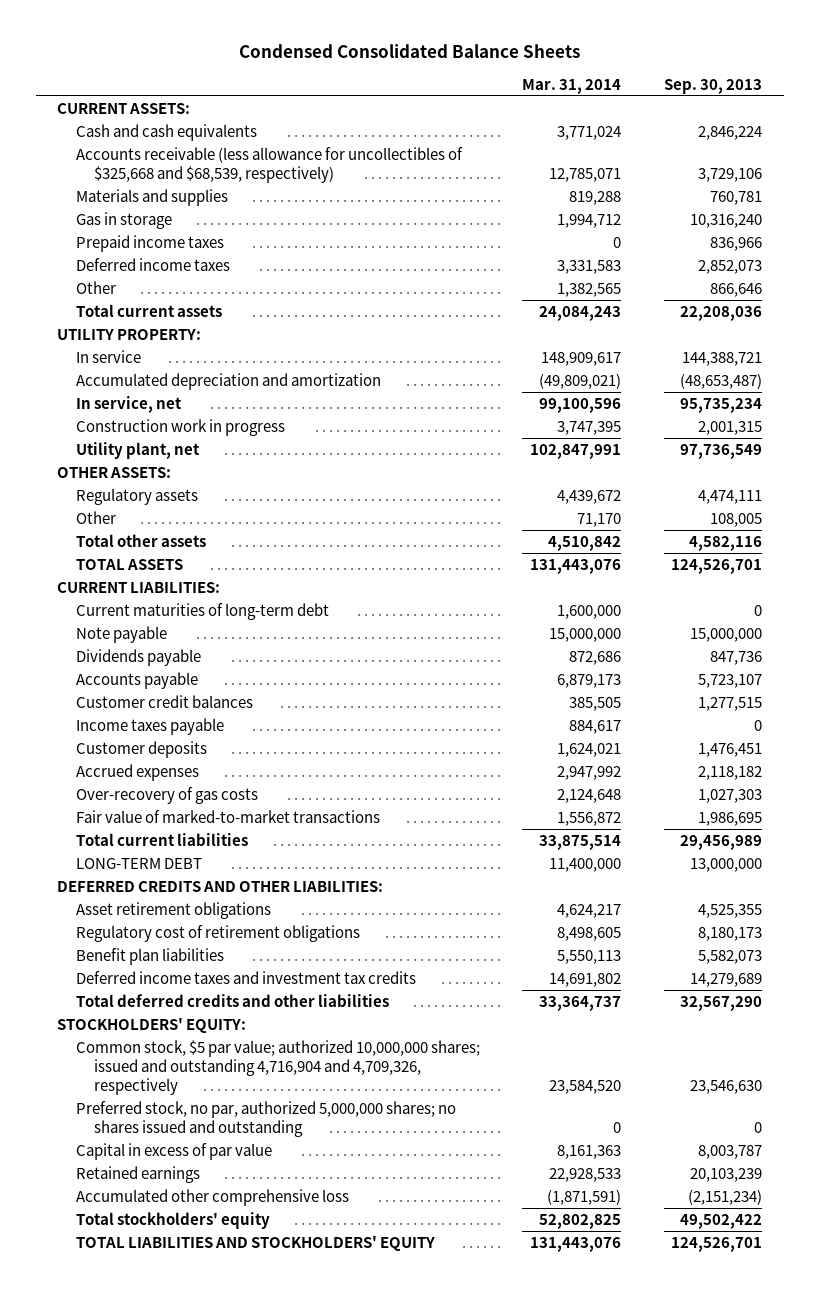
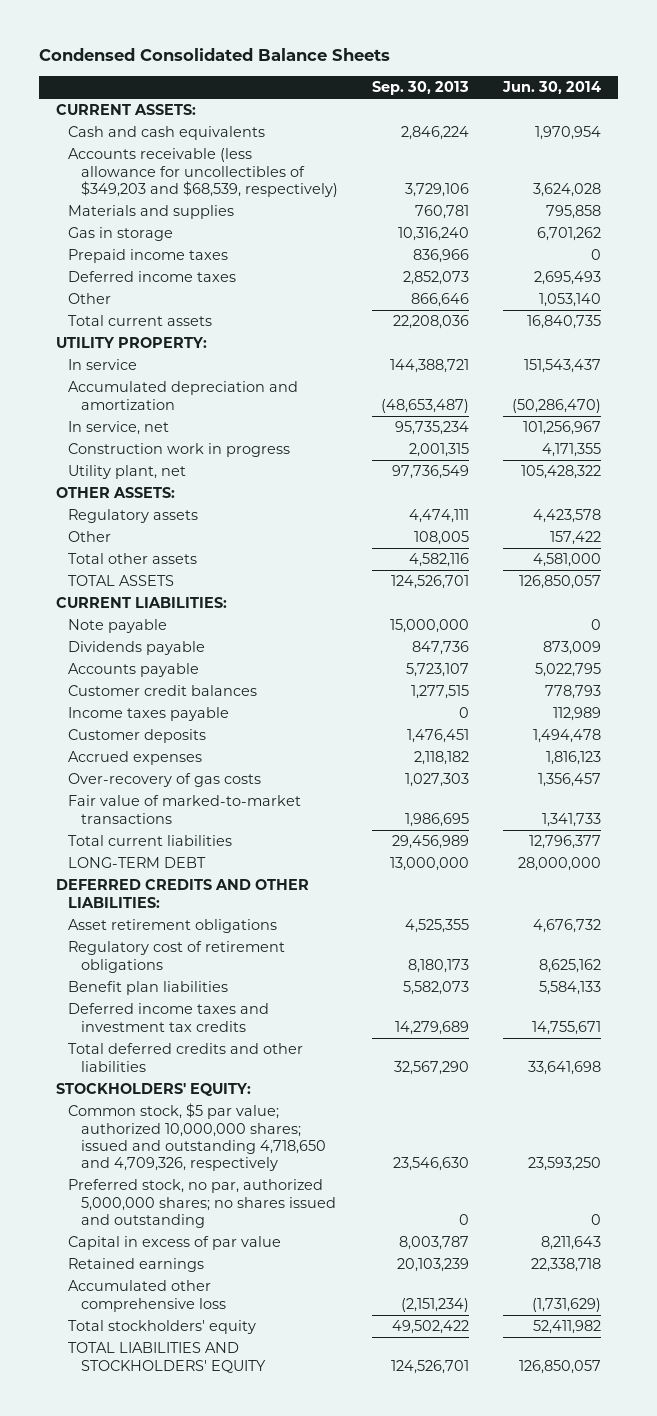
[522,79,622,95] Mar. 31, 2014 -> none
none -> [502,81,602,95] Jun. 30, 2014
[75,146,463,183] Accounts receivable (less allowance for uncollectibles of $325,668 and $68,539, respectively) -> [68,148,338,197] Accounts receivable (less allowance for uncollectibles of $349,203 and $68,539, respectively)
[75,602,329,620] Current maturities of long-term debt -> none
[75,1039,480,1095] Common stock, $5 par value; authorized 10,000,000 shares; issued and outstanding 4,716,904 and 4,709,326, respectively -> [68,1103,326,1172] Common stock, $5 par value; authorized 10,000,000 shares; issued and outstanding 4,718,650 and 4,709,326, respectively

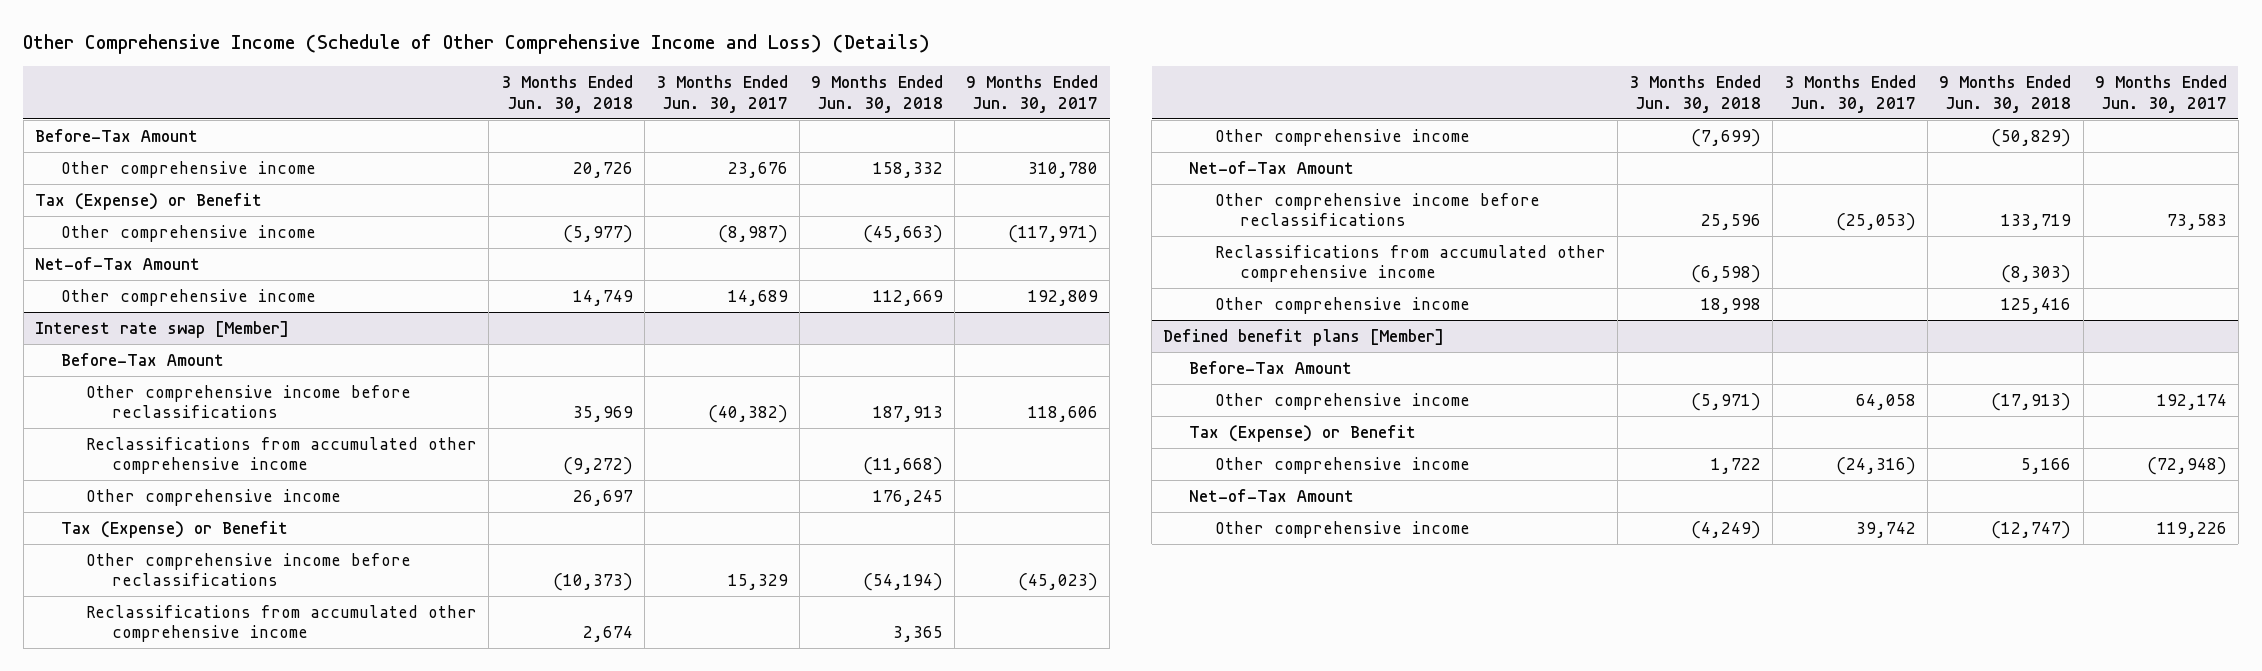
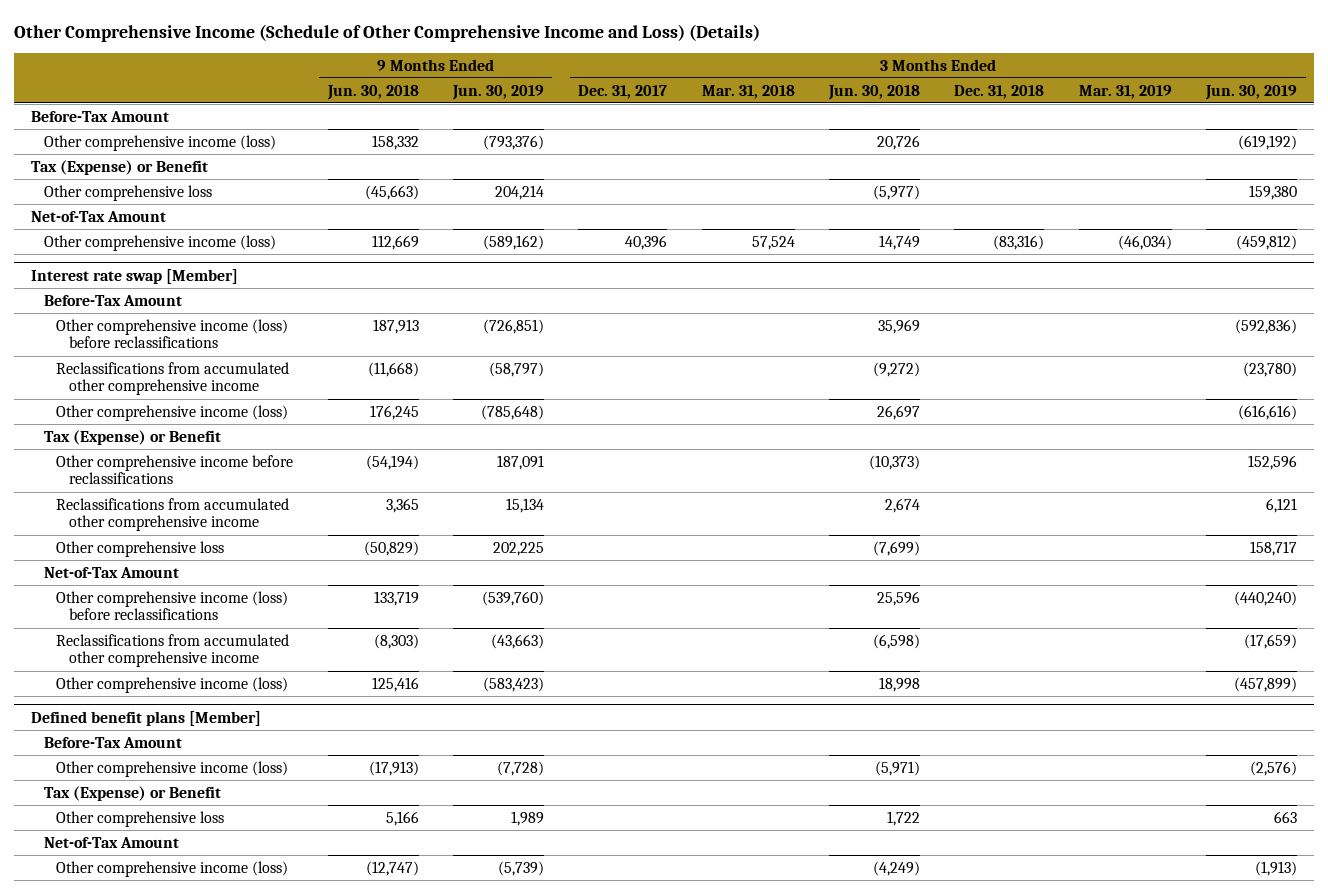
[655,74,788,113] 3 Months Ended Jun. 30, 2017 -> none
[966,74,1099,113] 9 Months Ended Jun. 30, 2017 -> none
none -> [451,84,544,100] Jun. 30, 2019
none -> [578,84,668,99] Dec. 31, 2017
none -> [701,84,795,99] Mar. 31, 2018
none -> [954,84,1045,99] Dec. 31, 2018
none -> [1078,84,1172,99] Mar. 31, 2019
none -> [1204,84,1297,100] Jun. 30, 2019
[60,160,316,178] Other comprehensive income -> [43,134,276,151] Other comprehensive income (loss)
[60,224,316,242] Other comprehensive income -> [43,184,212,201] Other comprehensive loss
[60,288,316,306] Other comprehensive income -> [43,234,276,251] Other comprehensive income (loss)
[86,384,412,419] Other comprehensive income before reclassifications -> [56,318,289,349] Other comprehensive income (loss) before reclassifications
[86,488,342,506] Other comprehensive income -> [56,404,289,421] Other comprehensive income (loss)
[1214,128,1470,146] Other comprehensive income -> [56,540,225,557] Other comprehensive loss
[1214,192,1540,227] Other comprehensive income before reclassifications -> [56,590,289,621] Other comprehensive income (loss) before reclassifications
[1214,296,1470,314] Other comprehensive income -> [56,676,289,693] Other comprehensive income (loss)
[1214,392,1470,410] Other comprehensive income -> [56,760,289,777] Other comprehensive income (loss)
[1214,456,1470,474] Other comprehensive income -> [56,810,225,827] Other comprehensive loss
[1214,520,1470,538] Other comprehensive income -> [56,860,289,877] Other comprehensive income (loss)

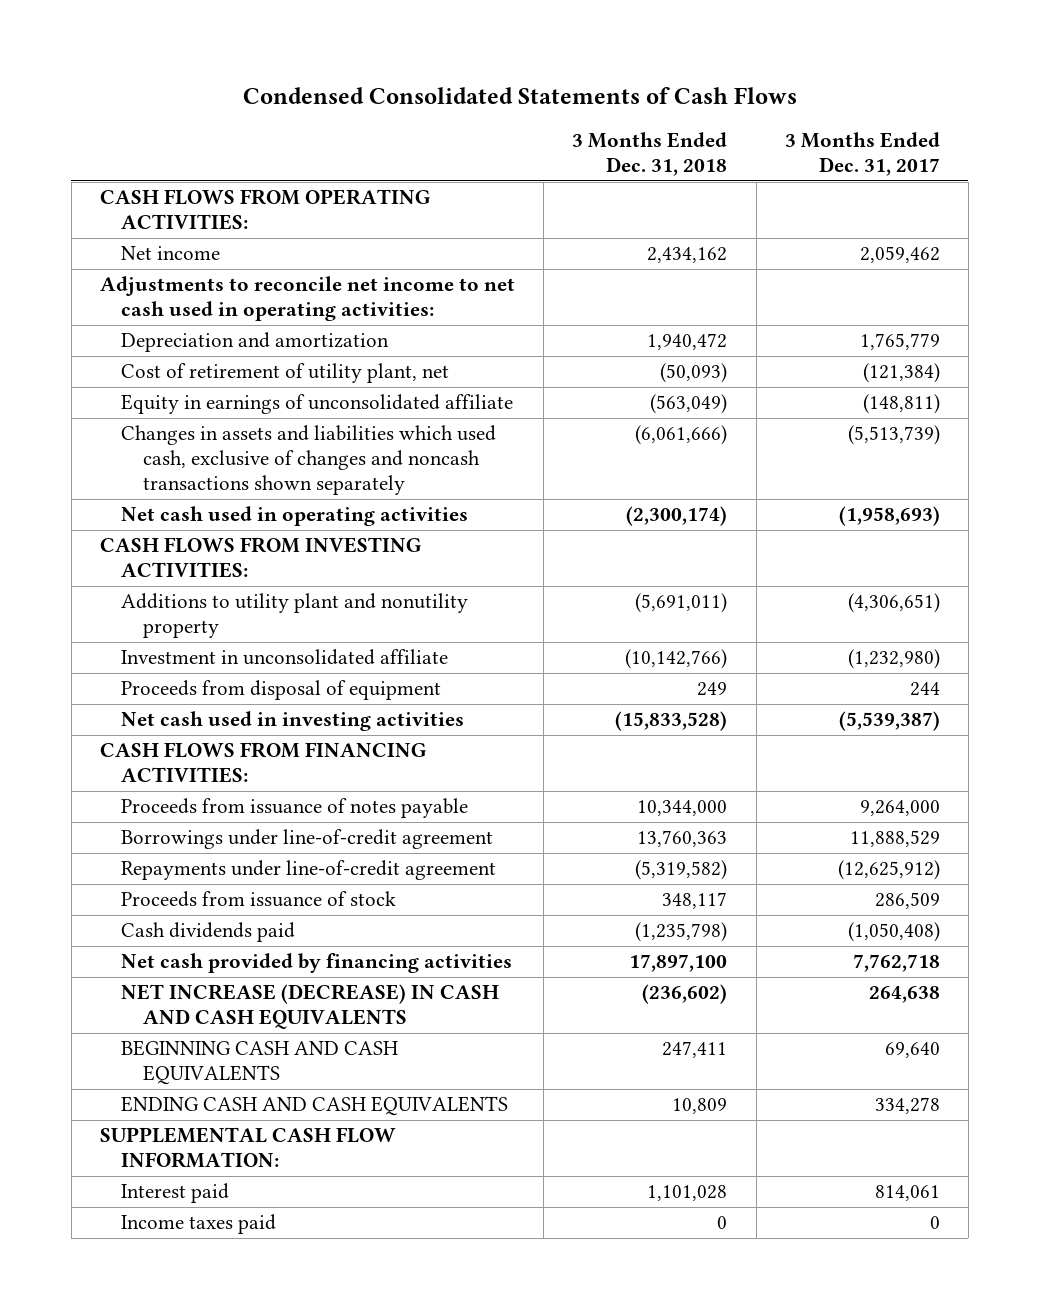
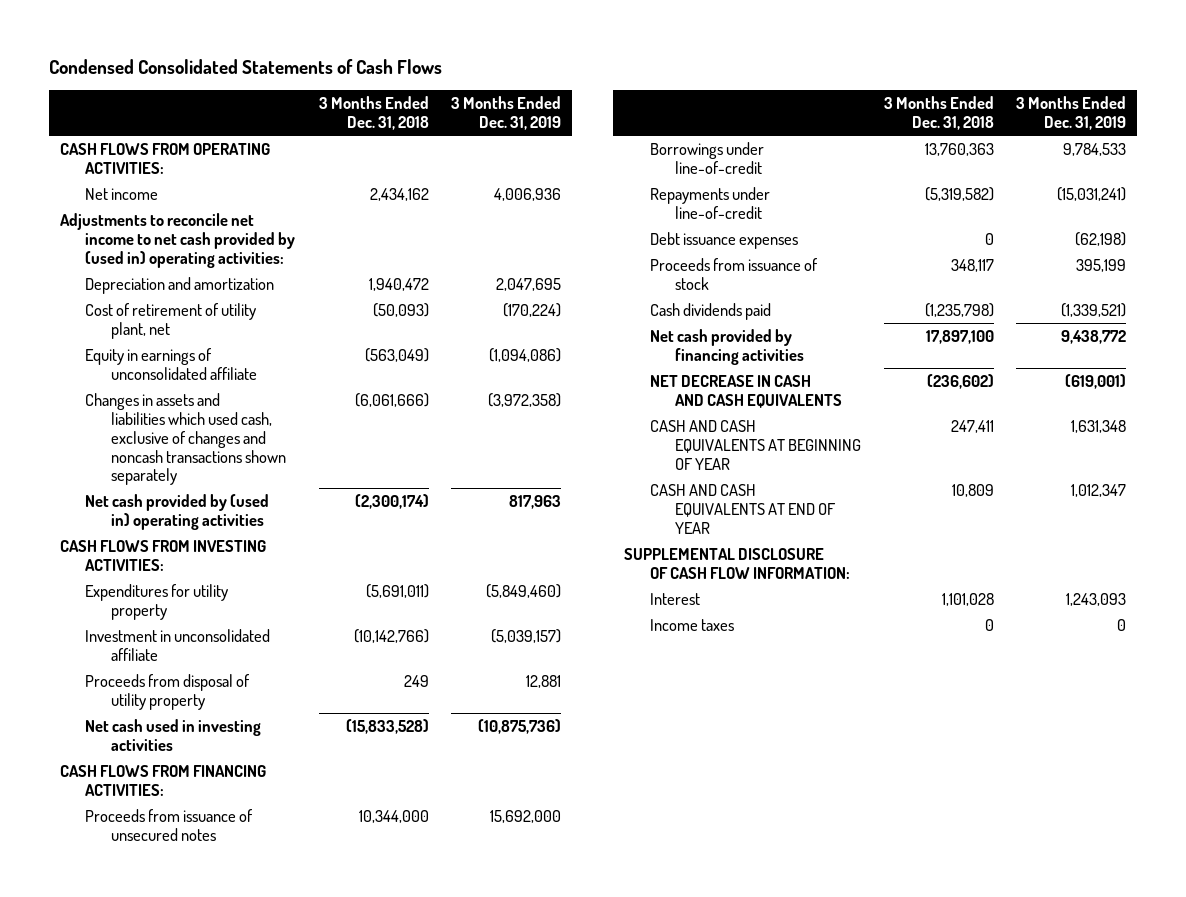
[784,131,940,177] 3 Months Ended Dec. 31, 2017 -> none
none -> [451,96,562,131] 3 Months Ended Dec. 31, 2019
[99,276,515,322] Adjustments to reconcile net income to net cash used in operating activities: -> [59,212,296,268] Adjustments to reconcile net income to net cash provided by (used in) operating activities:
[121,506,469,527] Net cash used in operating activities -> [85,493,270,530] Net cash provided by (used in) operating activities
[121,593,469,639] Additions to utility plant and nonutility property -> [85,583,229,620] Expenditures for utility property
[121,680,442,701] Proceeds from disposal of equipment -> [85,673,251,710] Proceeds from disposal of utility property
[121,798,469,819] Proceeds from issuance of notes payable -> [85,808,254,841] Proceeds from issuance of unsecured notes
[121,829,494,850] Borrowings under line-of-credit agreement -> [649,141,764,174] Borrowings under line-of-credit
[121,860,497,881] Repayments under line-of-credit agreement -> [649,186,770,219] Repayments under line-of-credit
none -> [649,231,798,249] Debt issuance expenses
[121,984,500,1030] NET INCREASE (DECREASE) IN CASH AND CASH EQUIVALENTS -> [649,374,843,408] NET DECREASE IN CASH AND CASH EQUIVALENTS
[121,1040,399,1086] BEGINNING CASH AND CASH EQUIVALENTS -> [649,419,862,470] CASH AND CASH EQUIVALENTS AT BEGINNING OF YEAR
[121,1096,509,1117] ENDING CASH AND CASH EQUIVALENTS -> [649,483,837,534] CASH AND CASH EQUIVALENTS AT END OF YEAR
[99,1127,396,1169] SUPPLEMENTAL CASH FLOW INFORMATION: -> [624,547,850,579] SUPPLEMENTAL DISCLOSURE OF CASH FLOW INFORMATION:
[121,1183,230,1204] Interest paid -> [649,592,700,605] Interest
[121,1214,277,1235] Income taxes paid -> [649,618,734,631] Income taxes

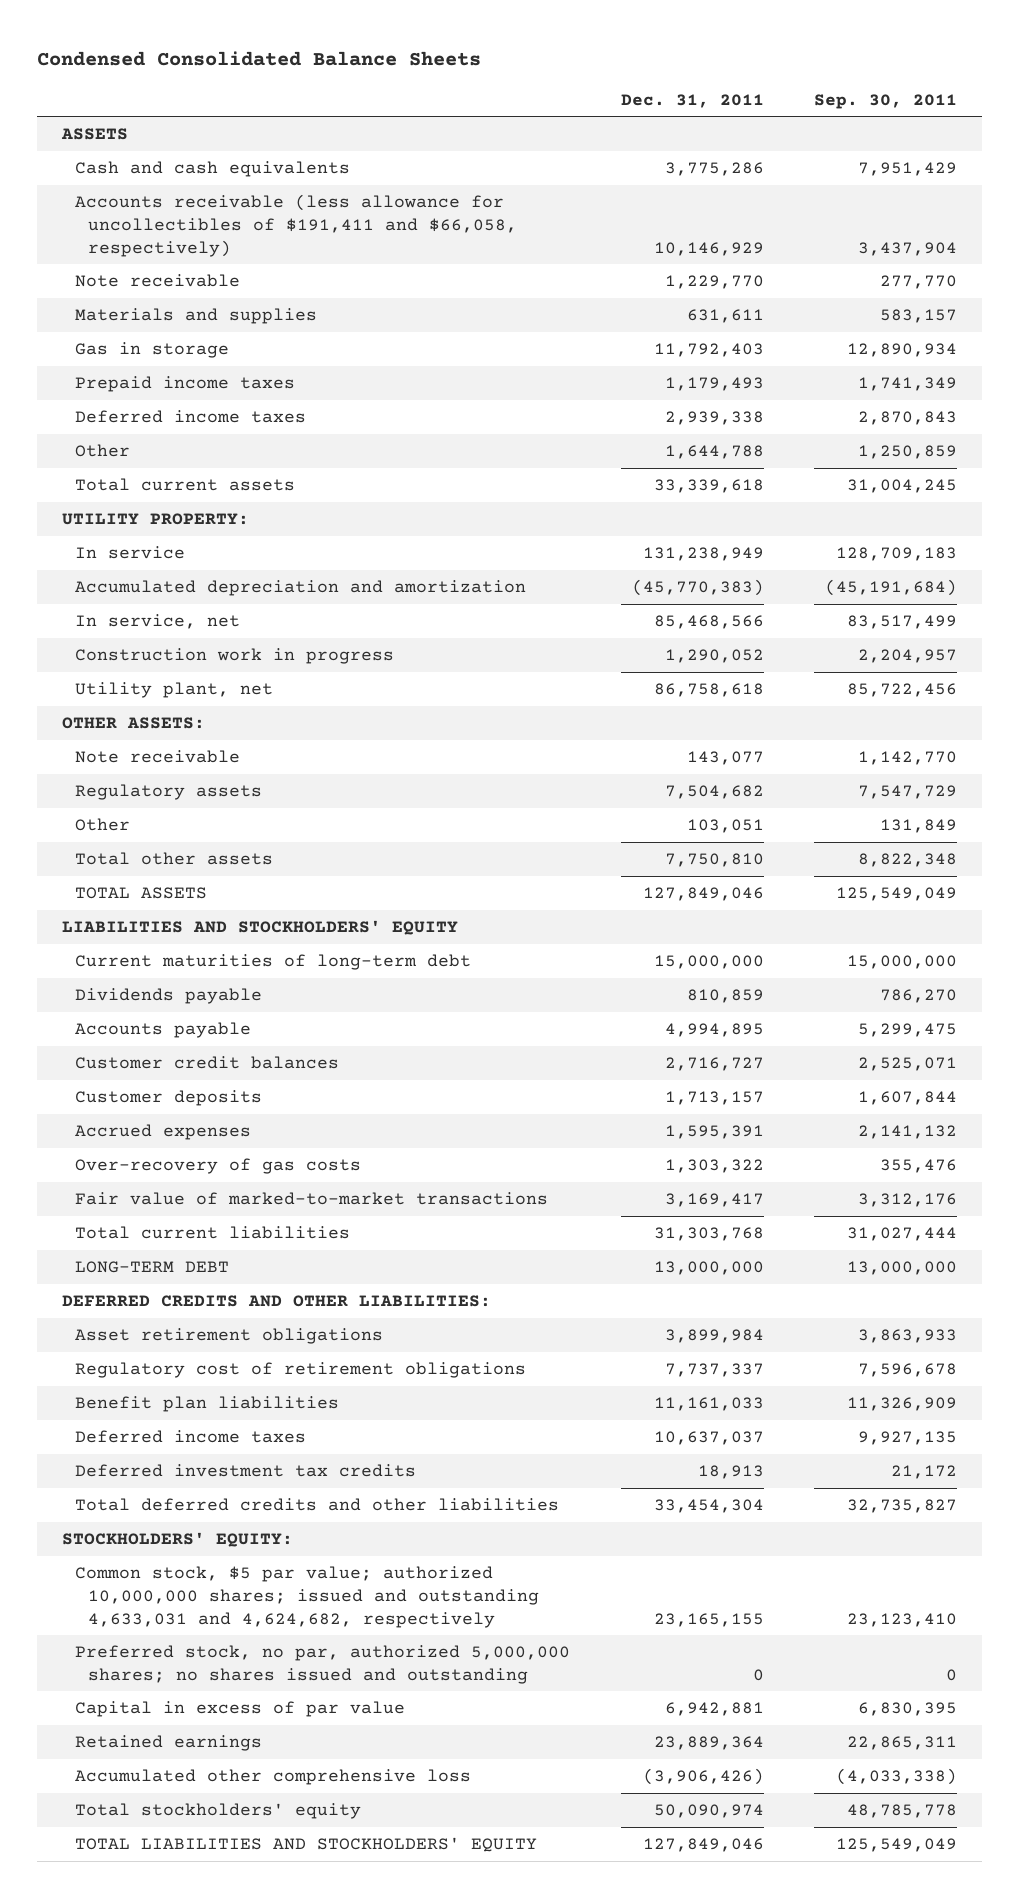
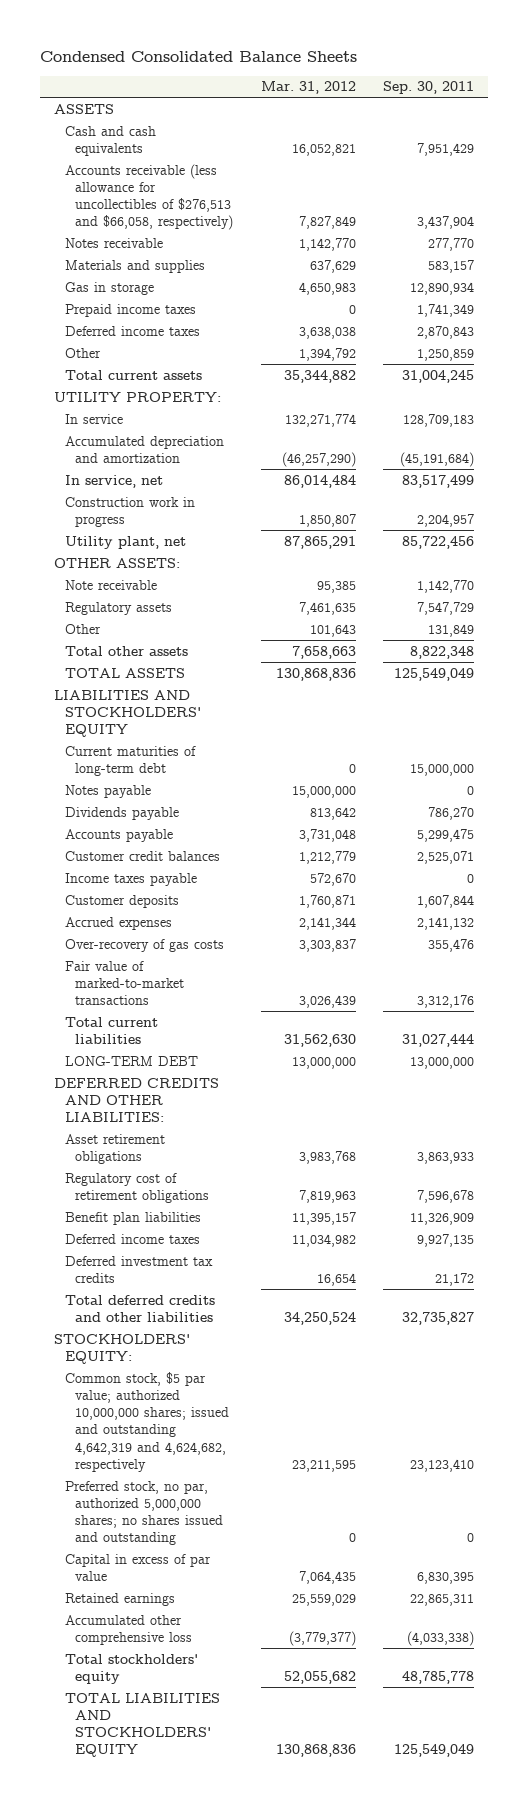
[620,93,764,108] Dec. 31, 2011 -> none
none -> [260,81,356,95] Mar. 31, 2012
[75,193,518,257] Accounts receivable (less allowance for uncollectibles of $191,411 and $66,058, respectively) -> [64,163,234,231] Accounts receivable (less allowance for uncollectibles of $276,513 and $66,058, respectively)
[75,273,241,287] Note receivable -> [64,237,163,248] Notes receivable
none -> [64,784,151,798] Notes payable
none -> [64,872,197,886] Income taxes payable
[75,1565,540,1628] Common stock, $5 par value; authorized 10,000,000 shares; issued and outstanding 4,633,031 and 4,624,682, respectively -> [64,1371,230,1472] Common stock, $5 par value; authorized 10,000,000 shares; issued and outstanding 4,642,319 and 4,624,682, respectively

